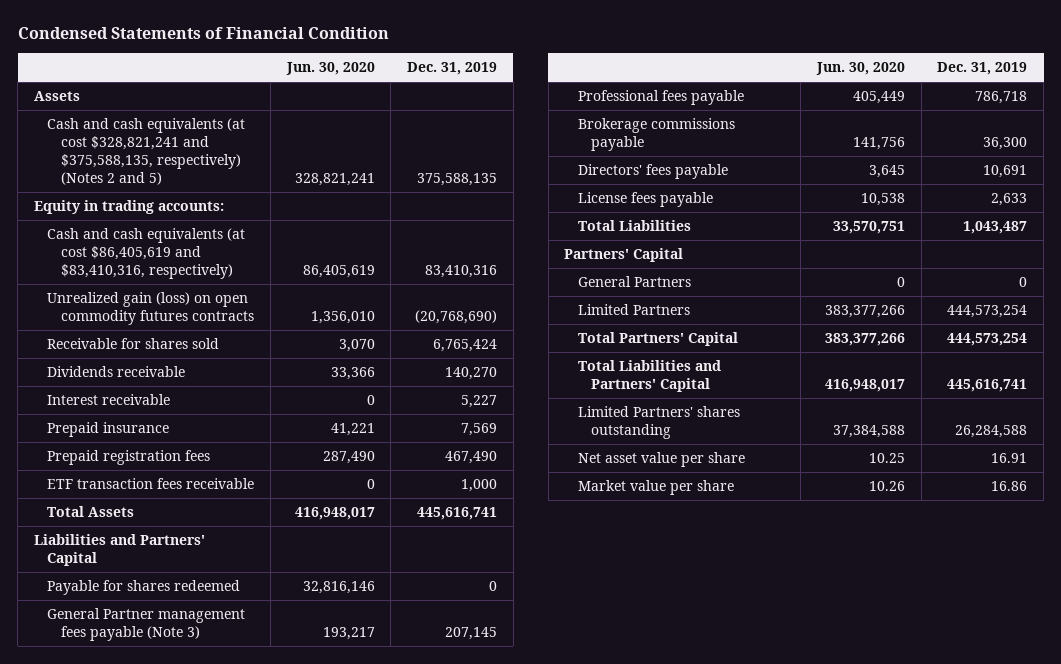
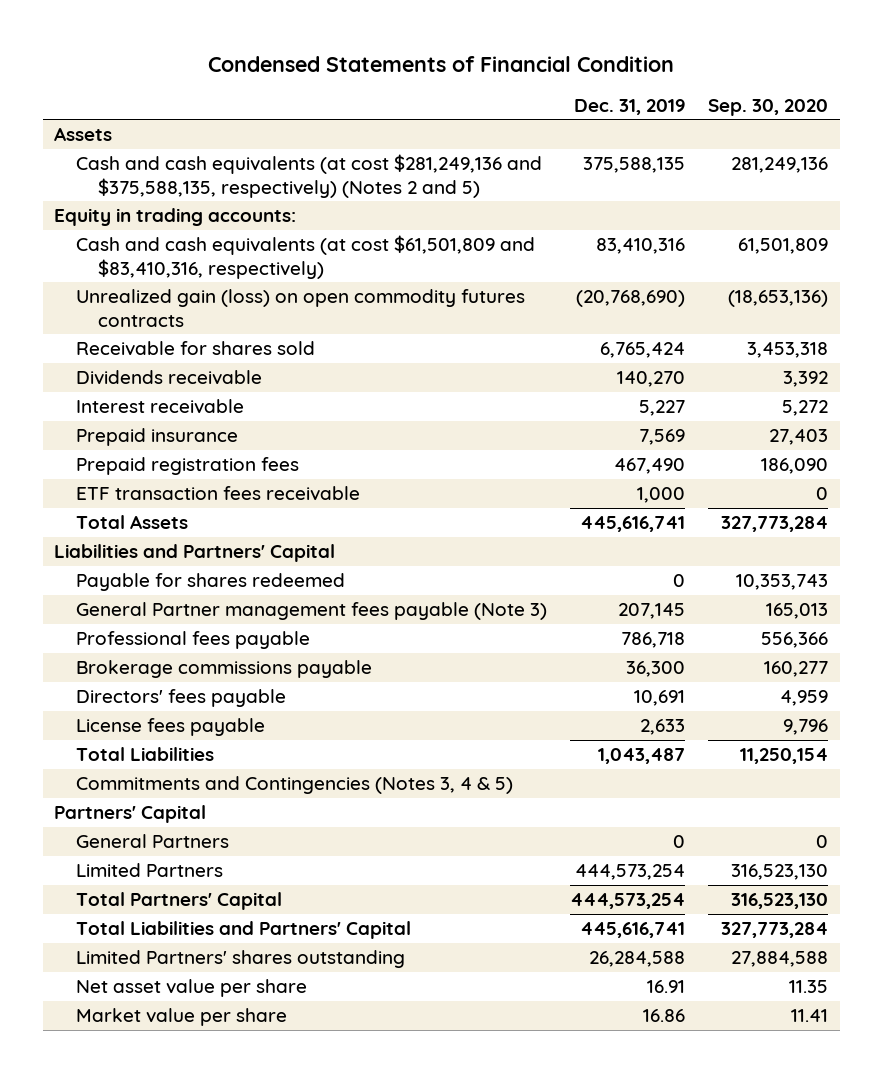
[285,62,375,76] Jun. 30, 2020 -> none
none -> [708,98,829,116] Sep. 30, 2020
[47,118,246,185] Cash and cash equivalents (at cost $328,821,241 and $375,588,135, respectively) (Notes 2 and 5) -> [75,153,542,198] Cash and cash equivalents (at cost $281,249,136 and $375,588,135, respectively) (Notes 2 and 5)
[47,228,246,279] Cash and cash equivalents (at cost $86,405,619 and $83,410,316, respectively) -> [75,234,535,279] Cash and cash equivalents (at cost $61,501,809 and $83,410,316, respectively)
none -> [75,775,513,794] Commitments and Contingencies (Notes 3, 4 & 5)

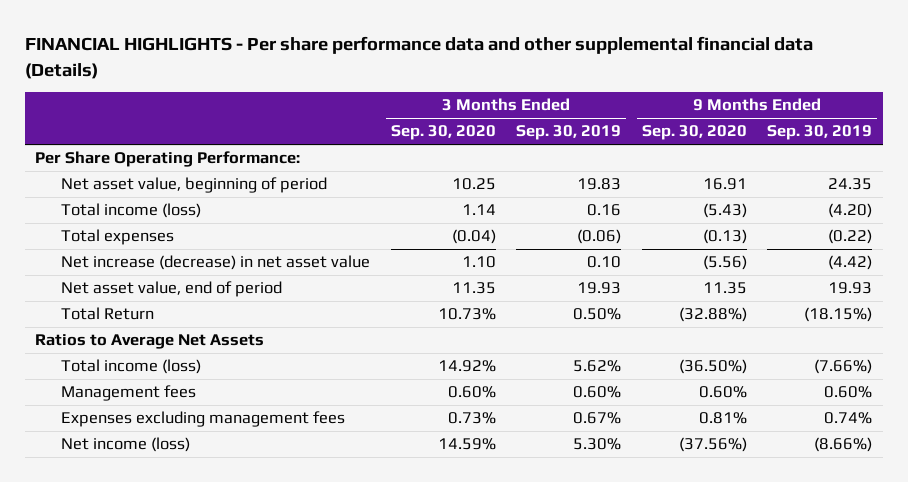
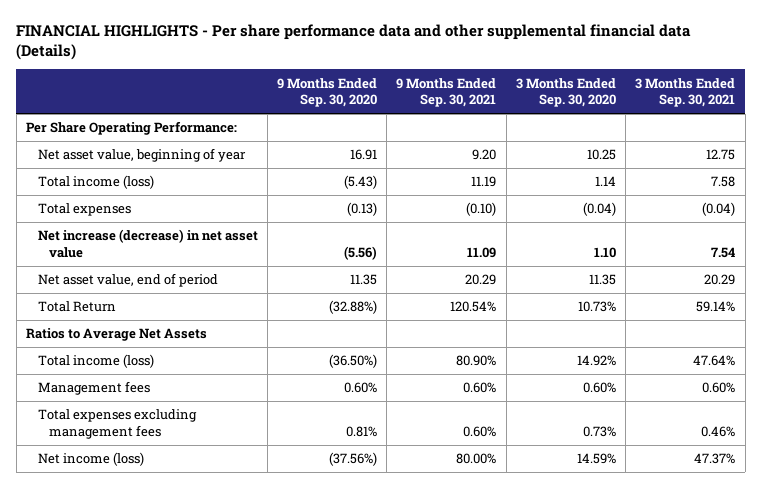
[516,125,622,141] Sep. 30, 2019 -> none
[767,125,873,141] Sep. 30, 2019 -> none
none -> [396,77,497,108] 9 Months Ended Sep. 30, 2021
none -> [635,77,736,108] 3 Months Ended Sep. 30, 2021
[61,177,328,194] Net asset value, beginning of period -> [37,148,246,163] Net asset value, beginning of year
[61,411,346,428] Expenses excluding management fees -> [37,409,197,439] Total expenses excluding management fees

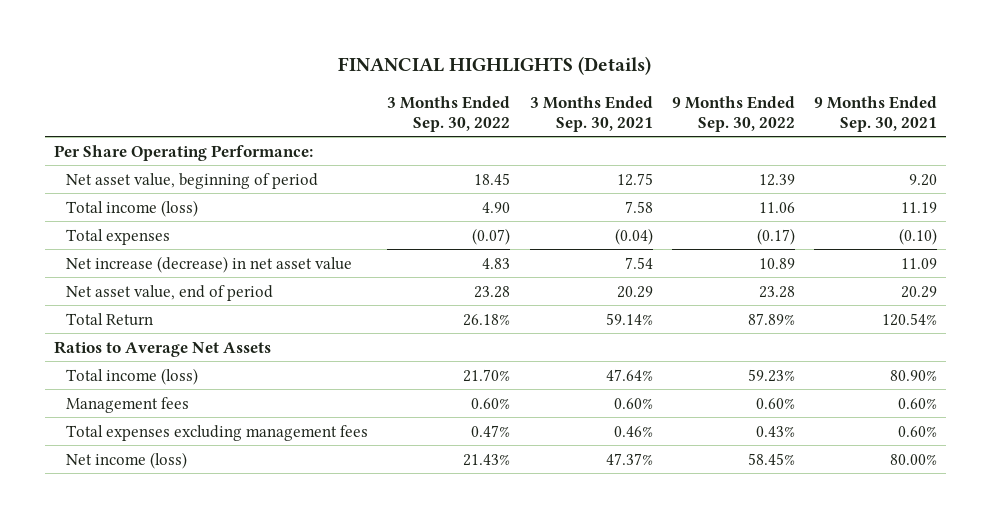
[16,24,692,61] FINANCIAL HIGHLIGHTS - Per share performance data and other supplemental financial data (Details) -> [338,55,652,75] FINANCIAL HIGHLIGHTS (Details)
[277,77,378,108] 9 Months Ended Sep. 30, 2020 -> none
[515,77,616,108] 3 Months Ended Sep. 30, 2020 -> none
none -> [387,95,511,132] 3 Months Ended Sep. 30, 2022
none -> [671,95,795,132] 9 Months Ended Sep. 30, 2022
[37,148,246,163] Net asset value, beginning of year -> [66,172,319,189] Net asset value, beginning of period

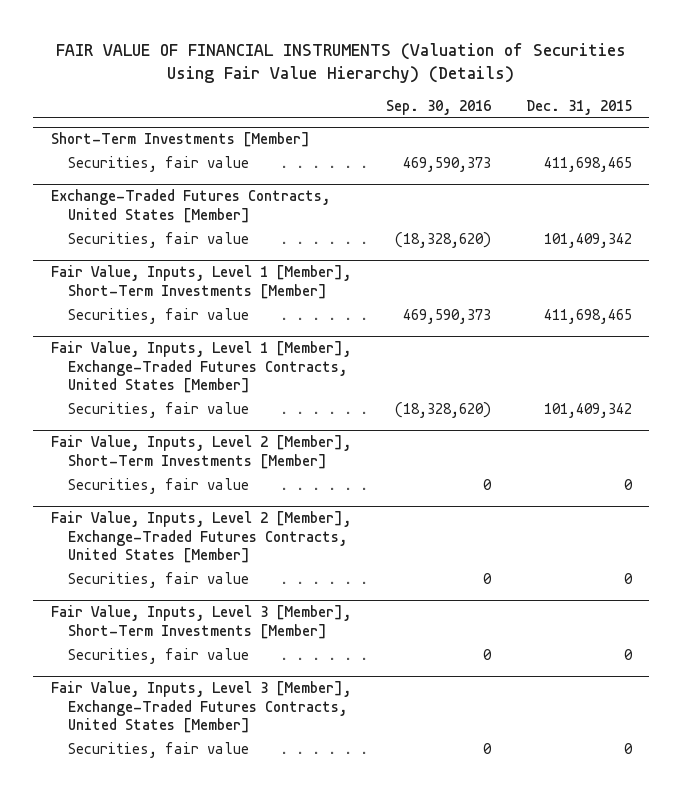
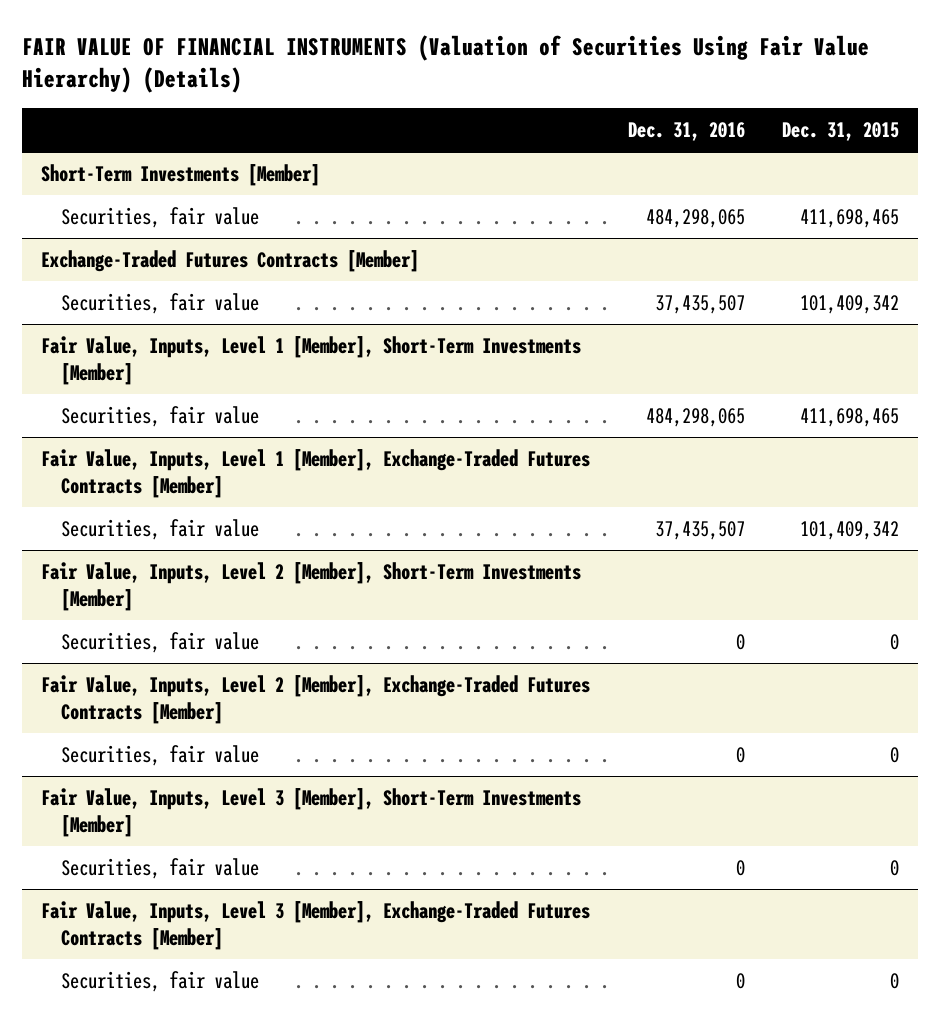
[385,99,491,115] Sep. 30, 2016 -> none
none -> [627,122,745,142] Dec. 31, 2016
[50,189,330,223] Exchange-Traded Futures Contracts, United States [Member] -> [40,249,419,272] Exchange-Traded Futures Contracts [Member]
[50,341,351,394] Fair Value, Inputs, Level 1 [Member], Exchange-Traded Futures Contracts, United States [Member] -> [40,448,590,498] Fair Value, Inputs, Level 1 [Member], Exchange-Traded Futures Contracts [Member]
[50,511,351,564] Fair Value, Inputs, Level 2 [Member], Exchange-Traded Futures Contracts, United States [Member] -> [40,674,590,724] Fair Value, Inputs, Level 2 [Member], Exchange-Traded Futures Contracts [Member]
[50,681,351,734] Fair Value, Inputs, Level 3 [Member], Exchange-Traded Futures Contracts, United States [Member] -> [40,900,590,950] Fair Value, Inputs, Level 3 [Member], Exchange-Traded Futures Contracts [Member]

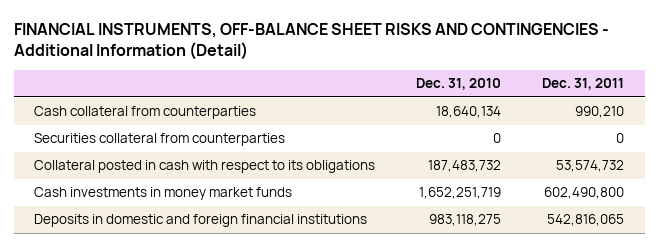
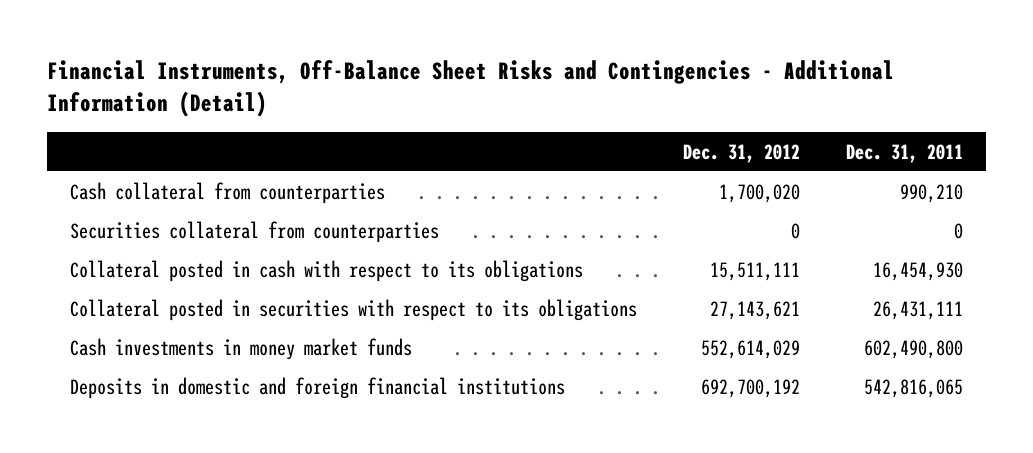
[13,22,609,61] FINANCIAL INSTRUMENTS, OFF-BALANCE SHEET RISKS AND CONTINGENCIES - Additional Information (Detail) -> [47,60,895,118] Financial Instruments, Off-Balance Sheet Risks and Contingencies - Additional Information (Detail)
[416,78,502,91] Dec. 31, 2010 -> none
none -> [683,143,801,163] Dec. 31, 2012
[556,160,625,173] 53,574,732 -> [872,261,963,281] 16,454,930
none -> [70,298,638,321] Collateral posted in securities with respect to its obligations

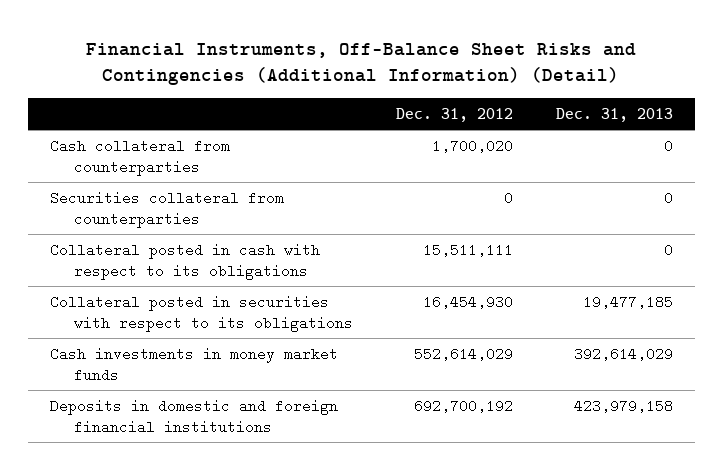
[47,60,895,118] Financial Instruments, Off-Balance Sheet Risks and Contingencies - Additional Information (Detail) -> [86,42,637,86] Financial Instruments, Off-Balance Sheet Risks and Contingencies (Additional Information) (Detail)
[845,143,963,163] Dec. 31, 2011 -> none
none -> [555,108,673,123] Dec. 31, 2013
[710,300,801,320] 27,143,621 -> [422,294,513,309] 16,454,930

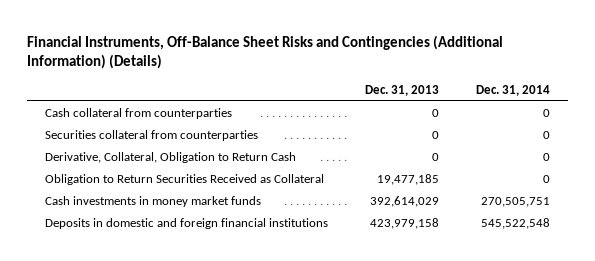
[86,42,637,86] Financial Instruments, Off-Balance Sheet Risks and Contingencies (Additional Information) (Detail) -> [26,34,503,70] Financial Instruments, Off-Balance Sheet Risks and Contingencies (Additional Information) (Details)
[395,108,513,123] Dec. 31, 2012 -> none
none -> [476,85,551,97] Dec. 31, 2014
[49,242,320,280] Collateral posted in cash with respect to its obligations -> [45,151,297,163] Derivative, Collateral, Obligation to Return Cash
[49,294,353,332] Collateral posted in securities with respect to its obligations -> [45,173,325,185] Obligation to Return Securities Received as Collateral

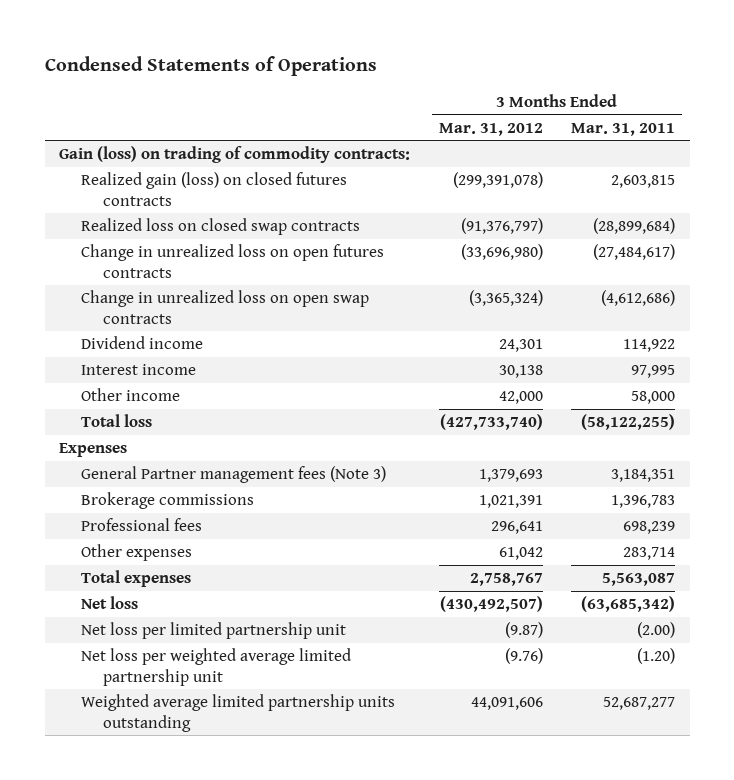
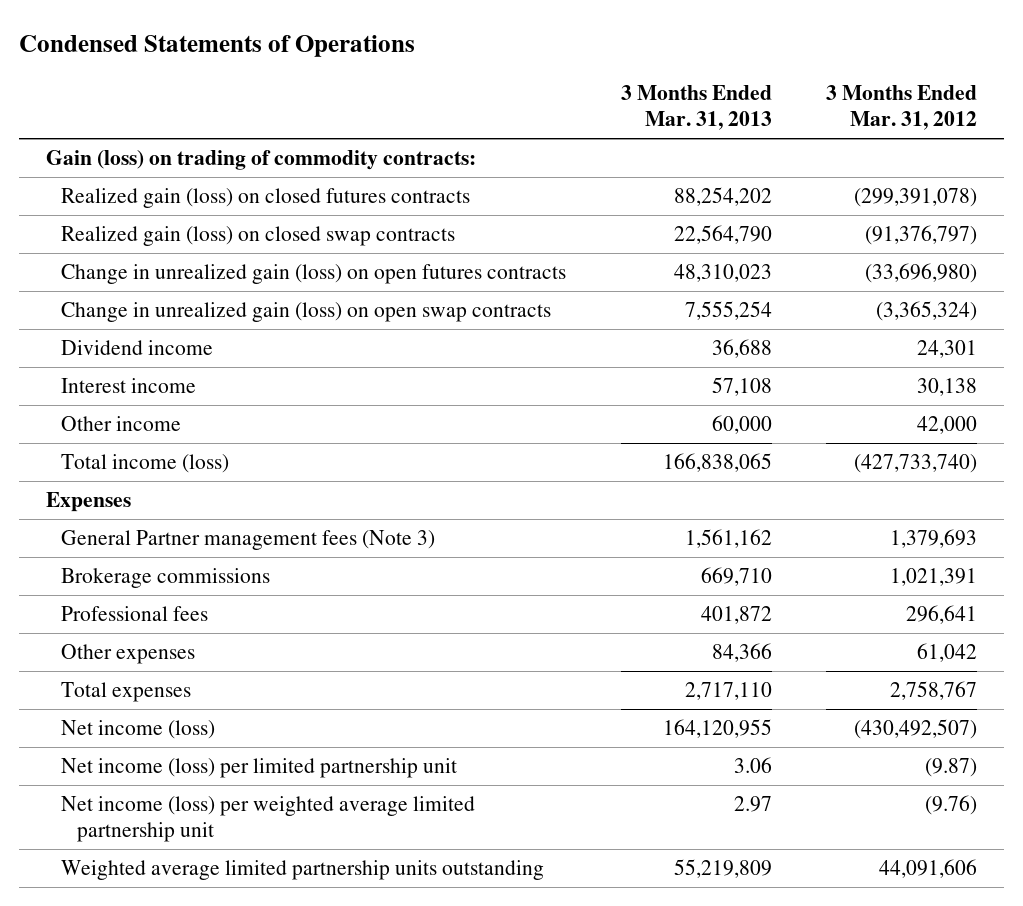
[571,122,676,136] Mar. 31, 2011 -> none
none -> [620,84,772,131] 3 Months Ended Mar. 31, 2013
[81,218,361,236] Realized loss on closed swap contracts -> [61,226,456,247] Realized gain (loss) on closed swap contracts
[81,244,385,278] Change in unrealized loss on open futures contracts -> [61,264,567,285] Change in unrealized gain (loss) on open futures contracts
[81,290,370,324] Change in unrealized loss on open swap contracts -> [61,302,552,323] Change in unrealized gain (loss) on open swap contracts
[81,414,153,428] Total loss -> [61,454,230,474] Total income (loss)
[81,596,139,610] Net loss -> [61,720,216,740] Net income (loss)
[81,622,347,640] Net loss per limited partnership unit -> [61,758,458,779] Net income (loss) per limited partnership unit
[81,648,352,686] Net loss per weighted average limited partnership unit -> [61,796,476,843] Net income (loss) per weighted average limited partnership unit

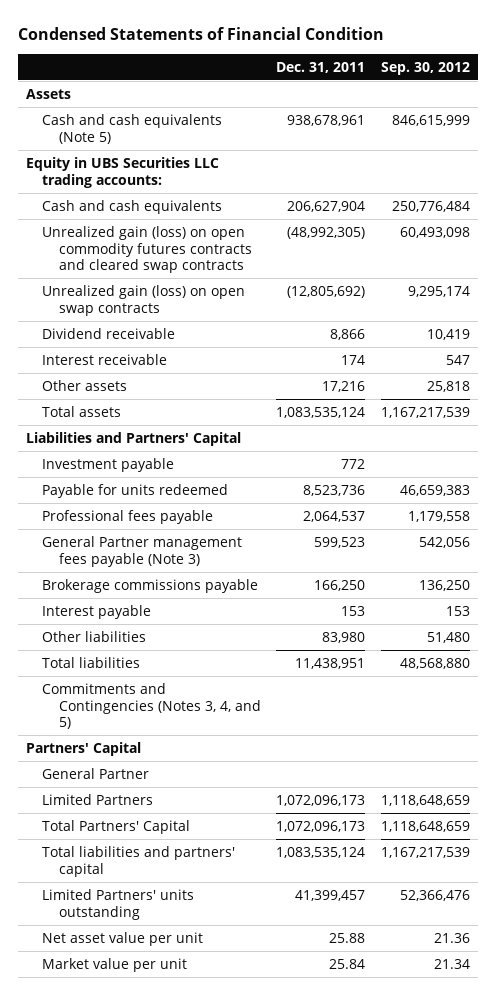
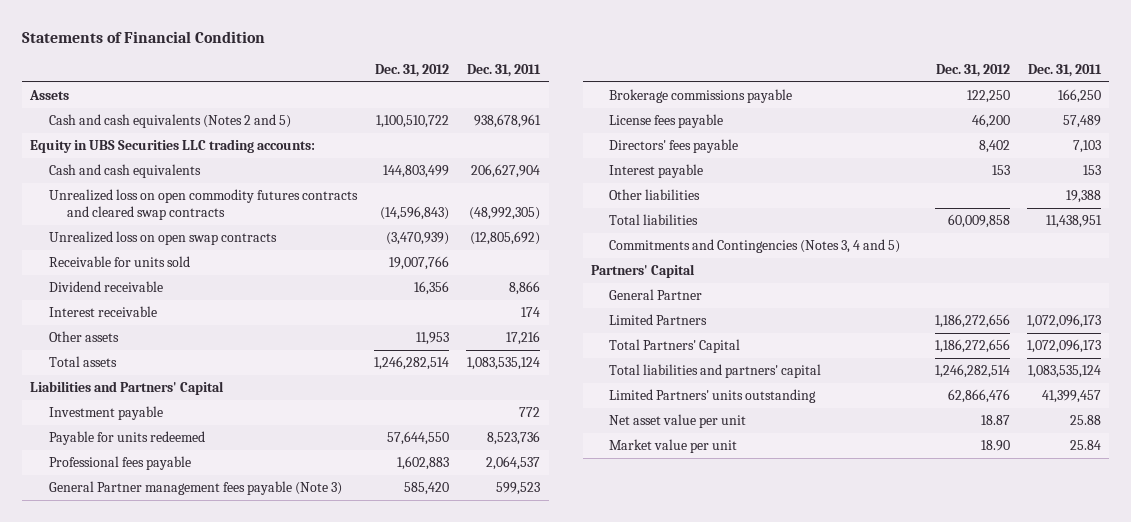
[18,27,385,41] Condensed Statements of Financial Condition -> [21,30,265,43] Statements of Financial Condition
[381,61,471,75] Sep. 30, 2012 -> none
none -> [374,63,449,77] Dec. 31, 2012
[42,113,223,144] Cash and cash equivalents (Note 5) -> [48,114,291,129] Cash and cash equivalents (Notes 2 and 5)
[42,225,252,274] Unrealized gain (loss) on open commodity futures contracts and cleared swap contracts -> [48,189,358,220] Unrealized loss on open commodity futures contracts and cleared swap contracts
[42,284,246,316] Unrealized gain (loss) on open swap contracts -> [48,231,277,246] Unrealized loss on open swap contracts
none -> [48,256,190,268] Receivable for units sold
none -> [609,114,724,129] License fees payable
none -> [609,139,739,154] Directors' fees payable
[322,631,366,643] 83,980 -> [1065,190,1101,204] 19,388
[42,682,261,730] Commitments and Contingencies (Notes 3, 4, and 5) -> [609,239,901,254] Commitments and Contingencies (Notes 3, 4 and 5)

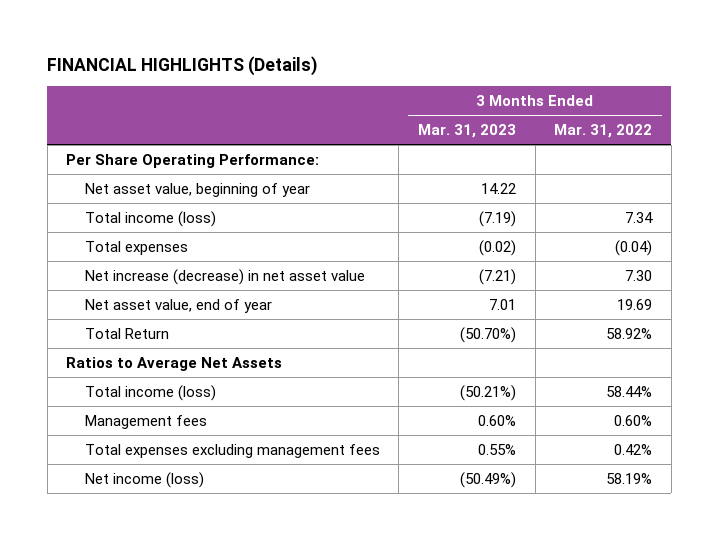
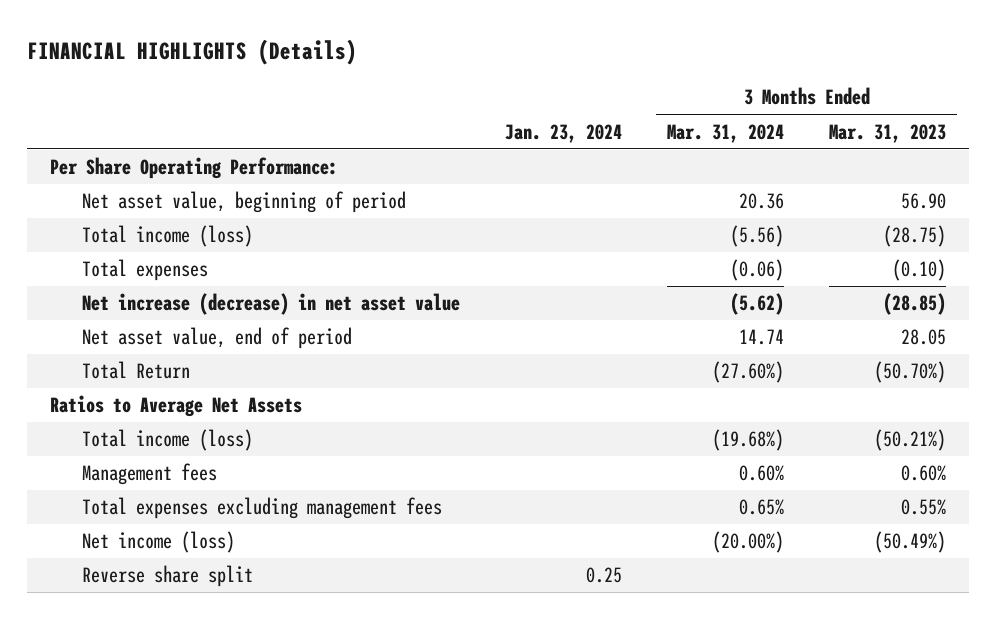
[554,124,653,139] Mar. 31, 2022 -> none
none -> [505,123,623,143] Jan. 23, 2024
none -> [667,123,785,143] Mar. 31, 2024
[84,182,310,197] Net asset value, beginning of year -> [82,191,407,214] Net asset value, beginning of period
[481,182,517,194] 14.22 -> [901,193,947,210] 56.90
[479,210,517,227] (7.19) -> [883,225,947,248] (28.75)
[479,239,517,256] (0.02) -> [892,259,947,282] (0.10)
[479,268,517,285] (7.21) -> [883,293,947,316] (28.85)
[84,298,272,313] Net asset value, end of year -> [82,327,353,350] Net asset value, end of period
[489,298,517,310] 7.01 -> [901,329,947,346] 28.05
none -> [82,565,254,588] Reverse share split

